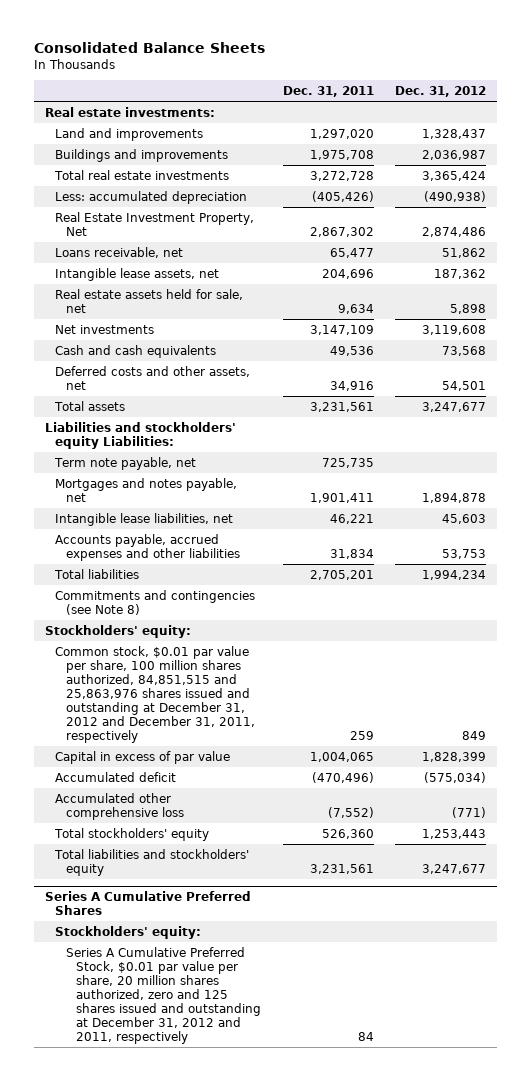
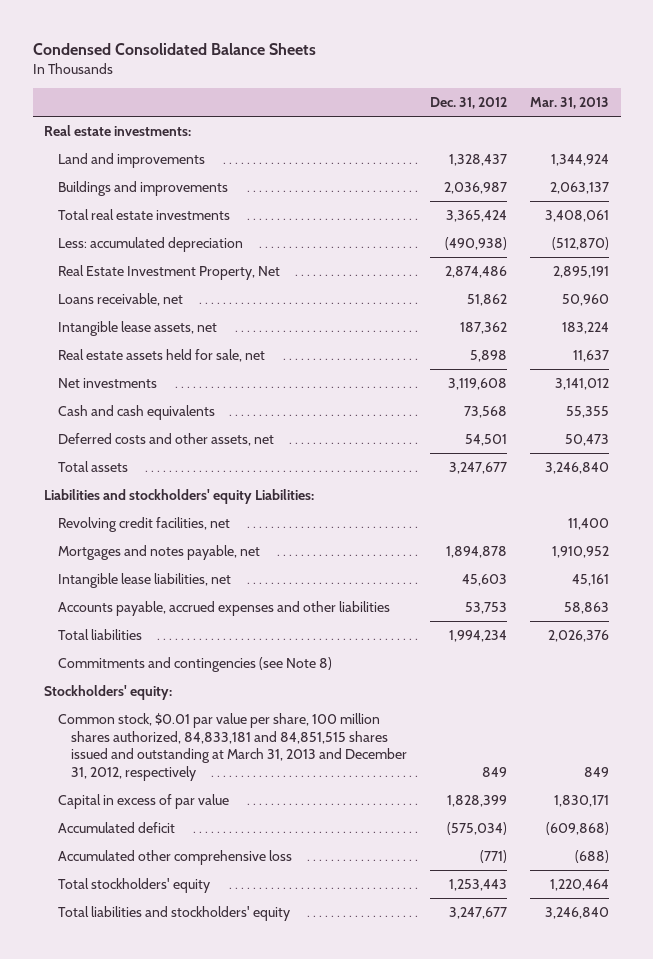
[34,41,266,53] Consolidated Balance Sheets -> [32,42,316,55] Condensed Consolidated Balance Sheets
[282,86,374,98] Dec. 31, 2011 -> none
none -> [530,96,610,109] Mar. 31, 2013
[54,456,197,470] Term note payable, net -> none
none -> [57,516,230,532] Revolving credit facilities, net
[55,645,255,744] Common stock, $0.01 par value per share, 100 million shares authorized, 84,851,515 and 25,863,976 shares issued and outstanding at December 31, 2012 and December 31, 2011, respectively -> [57,712,407,781] Common stock, $0.01 par value per share, 100 million shares authorized, 84,833,181 and 84,851,515 shares issued and outstanding at March 31, 2013 and December 31, 2012, respectively
[45,890,252,915] Series A Cumulative Preferred Shares -> none
[55,925,202,939] Stockholders' equity: -> none
[65,946,261,1045] Series A Cumulative Preferred Stock, $0.01 par value per share, 20 million shares authorized, zero and 125 shares issued and outstanding at December 31, 2012 and 2011, respectively -> none

